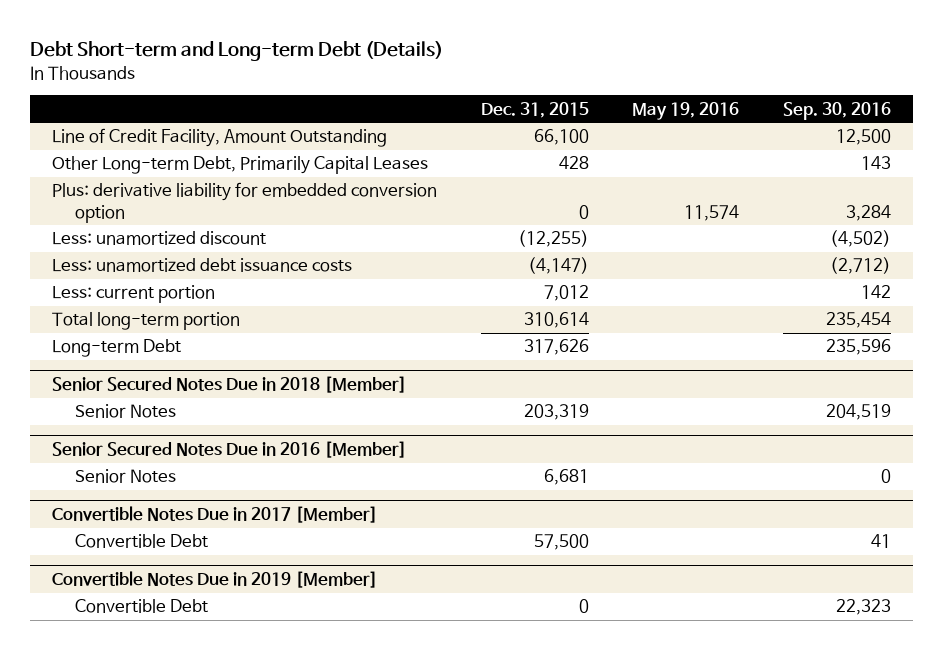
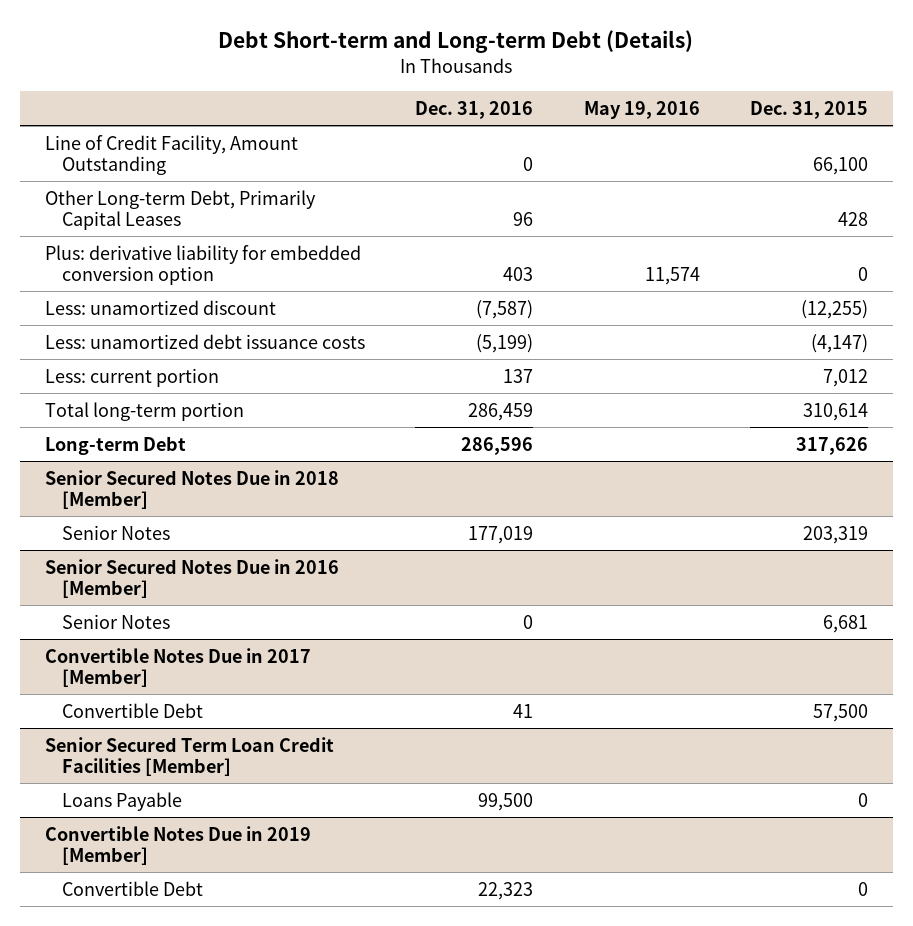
[783,101,892,120] Sep. 30, 2016 -> none
none -> [415,100,534,119] Dec. 31, 2016
none -> [45,736,335,776] Senior Secured Term Loan Credit Facilities [Member]
none -> [62,791,183,811] Loans Payable

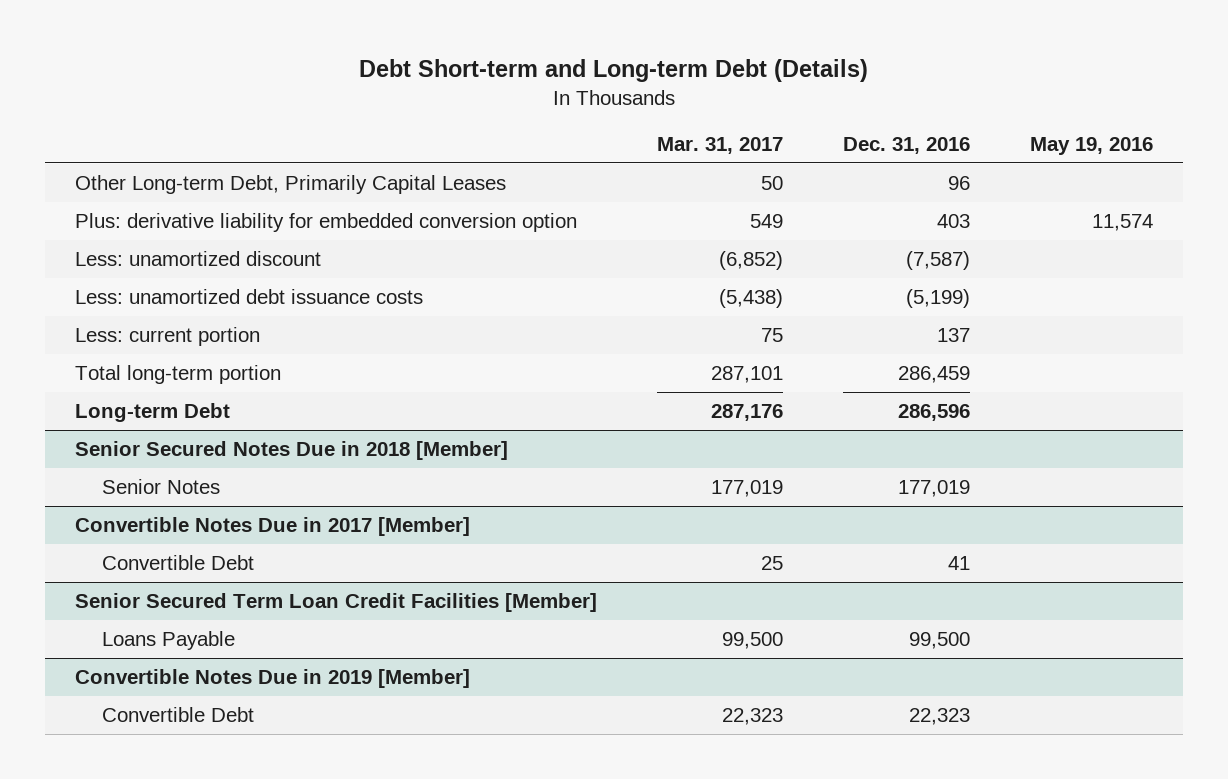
[749,100,868,119] Dec. 31, 2015 -> none
none -> [657,137,784,155] Mar. 31, 2017
[45,134,299,175] Line of Credit Facility, Amount Outstanding -> none
[45,558,340,598] Senior Secured Notes Due in 2016 [Member] -> none
[62,613,171,629] Senior Notes -> none

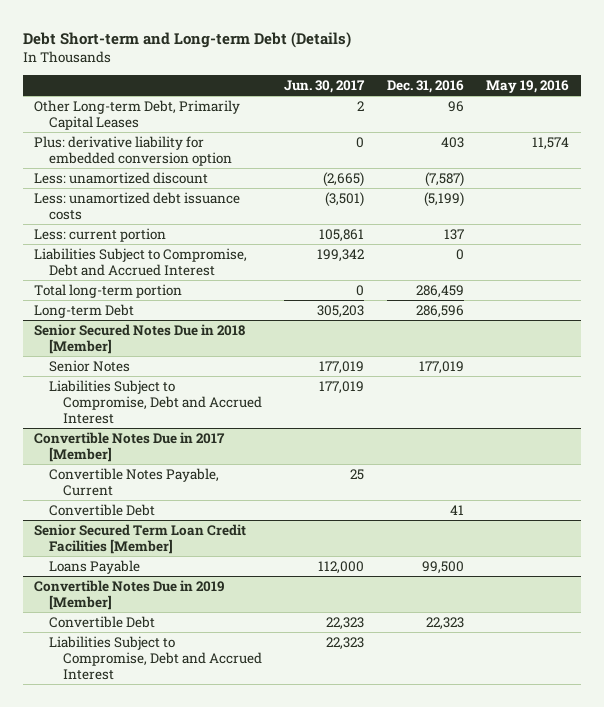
[657,137,784,155] Mar. 31, 2017 -> none
none -> [284,79,366,93] Jun. 30, 2017
none -> [34,247,248,276] Liabilities Subject to Compromise, Debt and Accrued Interest
none -> [48,379,262,424] Liabilities Subject to Compromise, Debt and Accrued Interest
none -> [48,467,219,496] Convertible Notes Payable, Current
none -> [48,635,262,680] Liabilities Subject to Compromise, Debt and Accrued Interest

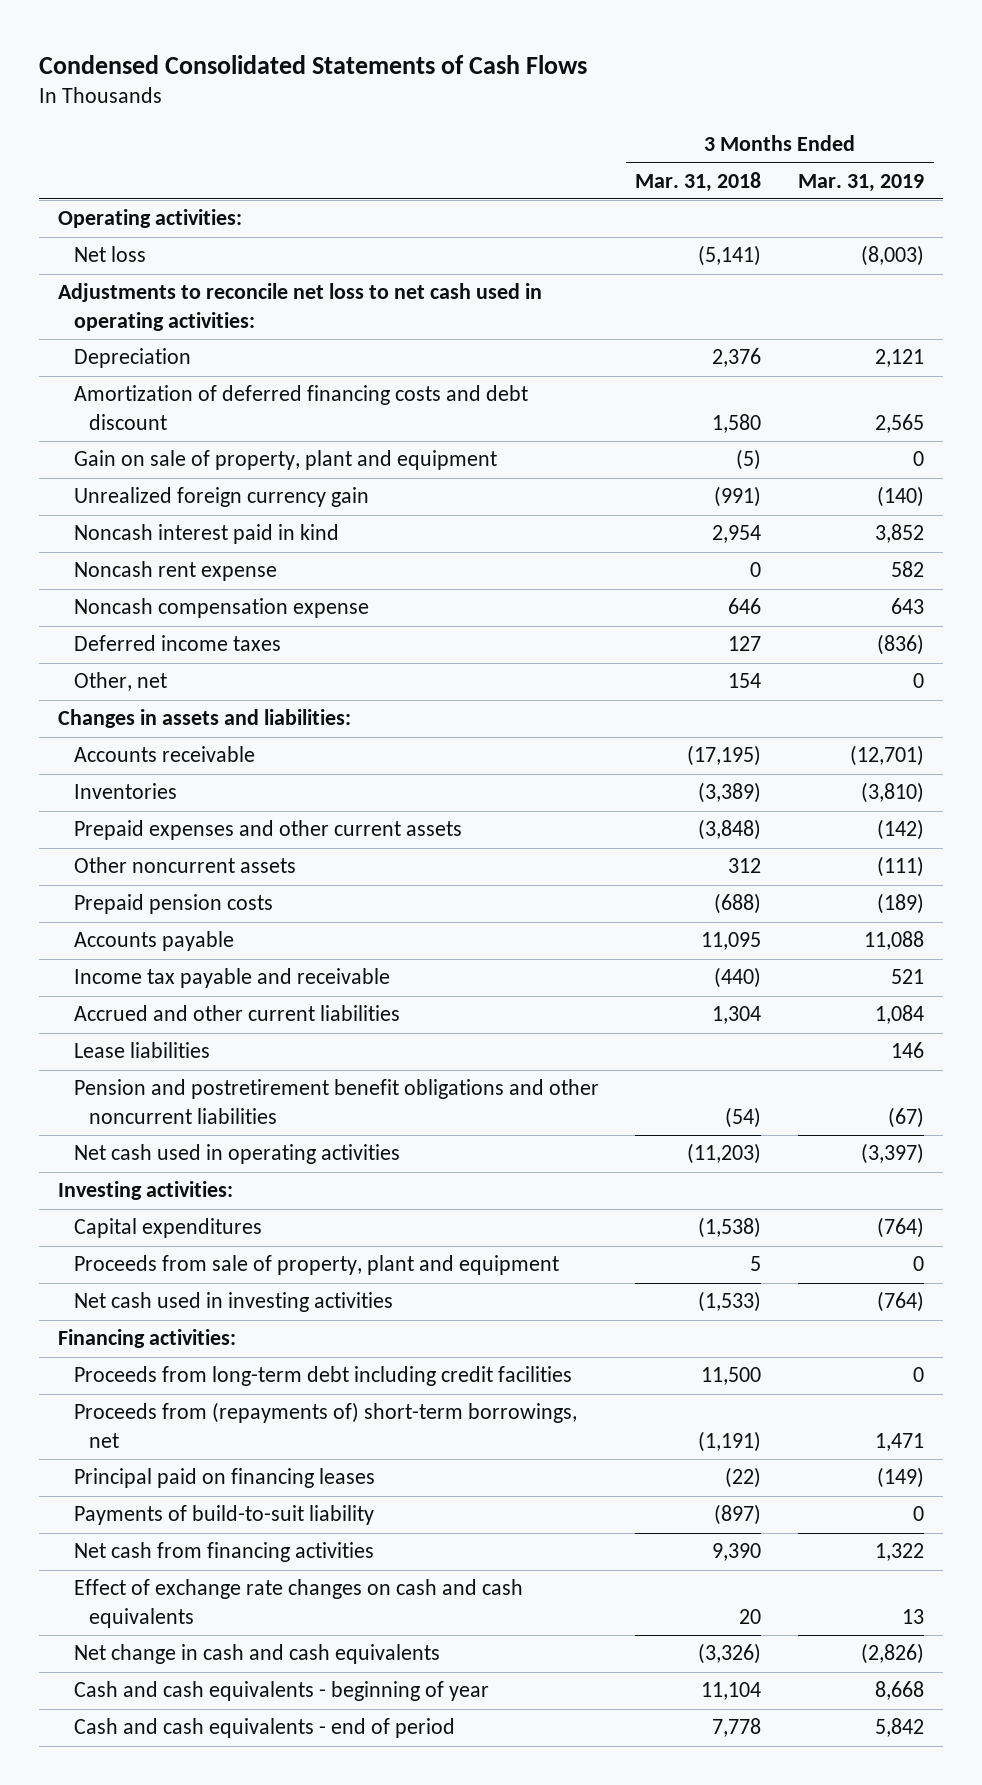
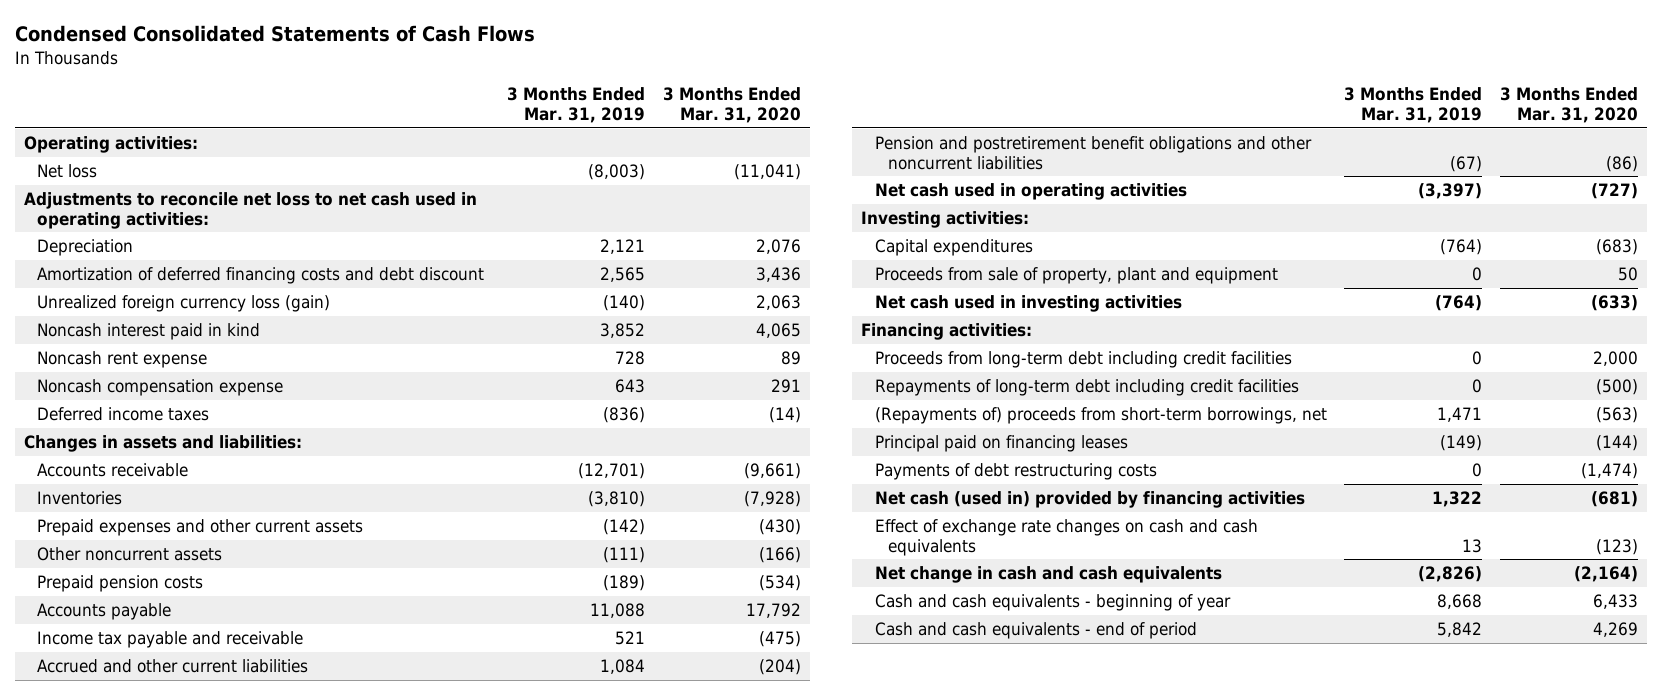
[635,171,762,192] Mar. 31, 2018 -> none
none -> [663,87,802,124] 3 Months Ended Mar. 31, 2020
[73,450,497,471] Gain on sale of property, plant and equipment -> none
[73,487,369,508] Unrealized foreign currency gain -> [37,294,331,312] Unrealized foreign currency loss (gain)
[891,561,925,578] 582 -> [615,350,646,365] 728
[73,672,167,692] Other, net -> none
[73,1042,210,1059] Lease liabilities -> none
none -> [874,378,1299,396] Repayments of long-term debt including credit facilities
[73,1402,577,1448] Proceeds from (repayments of) short-term borrowings, net -> [874,406,1327,424] (Repayments of) proceeds from short-term borrowings, net
[73,1505,374,1526] Payments of build-to-suit liability -> none
none -> [874,462,1157,480] Payments of debt restructuring costs
[73,1542,374,1563] Net cash from financing activities -> [874,490,1305,508] Net cash (used in) provided by financing activities

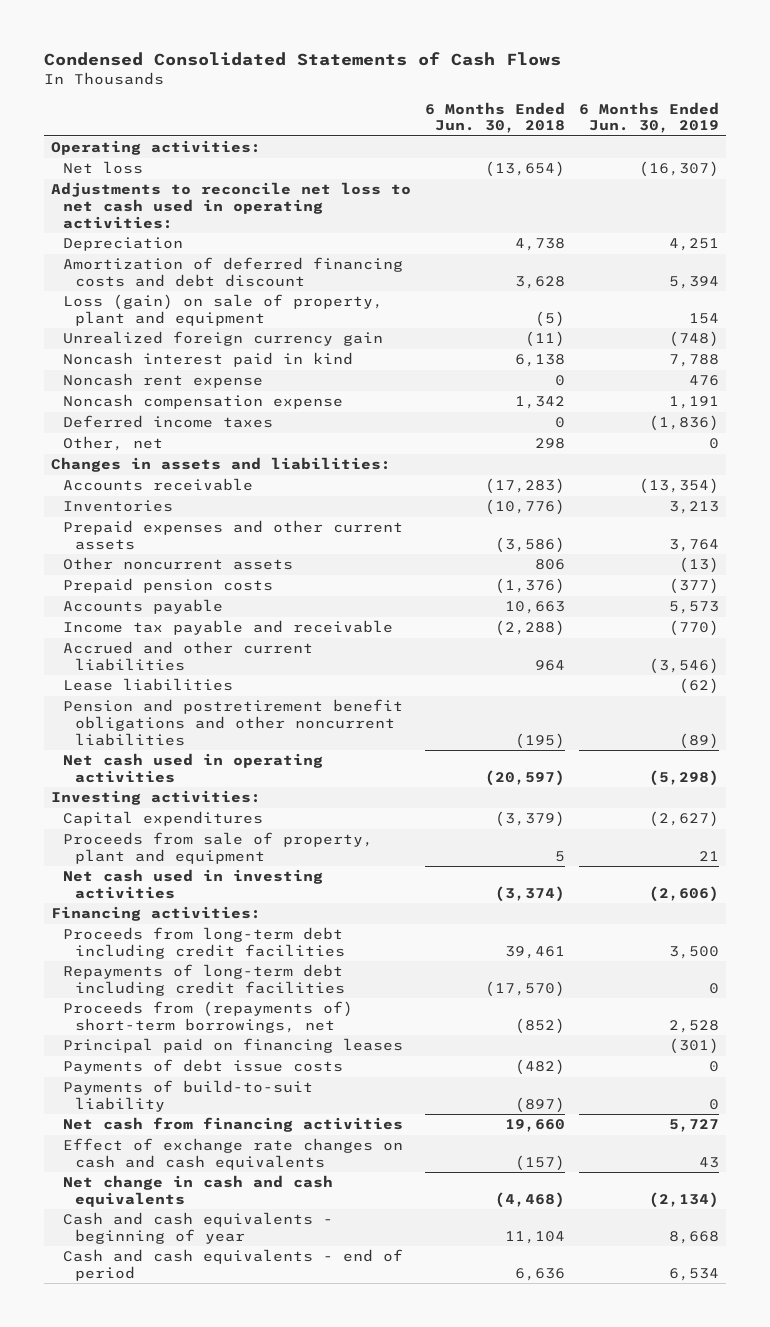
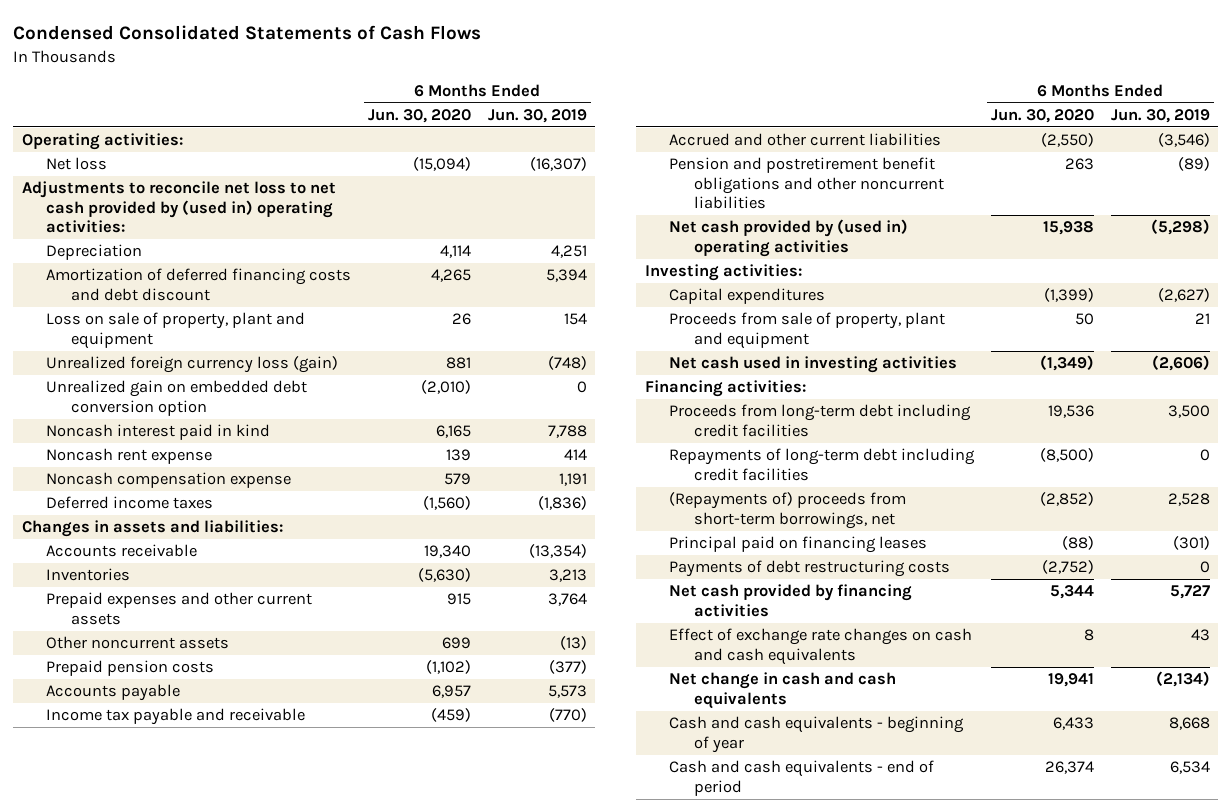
[425,101,566,134] 6 Months Ended Jun. 30, 2018 -> none
none -> [367,108,471,123] Jun. 30, 2020
[50,182,411,229] Adjustments to reconcile net loss to net cash used in operating activities: -> [21,181,336,233] Adjustments to reconcile net loss to net cash provided by (used in) operating activities:
[62,294,383,326] Loss (gain) on sale of property, plant and equipment -> [46,312,306,349] Loss on sale of property, plant and equipment
[62,331,383,347] Unrealized foreign currency gain -> [46,356,339,374] Unrealized foreign currency loss (gain)
none -> [46,380,308,416] Unrealized gain on embedded debt conversion option
[689,375,720,387] 476 -> [563,449,587,461] 414
[62,436,163,452] Other, net -> none
[62,678,233,692] Lease liabilities -> none
[62,753,323,783] Net cash used in operating activities -> [669,219,909,257] Net cash provided by (used in) operating activities
[62,1001,353,1033] Proceeds from (repayments of) short-term borrowings, net -> [669,492,907,529] (Repayments of) proceeds from short-term borrowings, net
[62,1080,313,1112] Payments of build-to-suit liability -> none
[62,1059,343,1075] Payments of debt issue costs -> [669,560,951,578] Payments of debt restructuring costs
[62,1117,403,1133] Net cash from financing activities -> [669,584,913,617] Net cash provided by financing activities

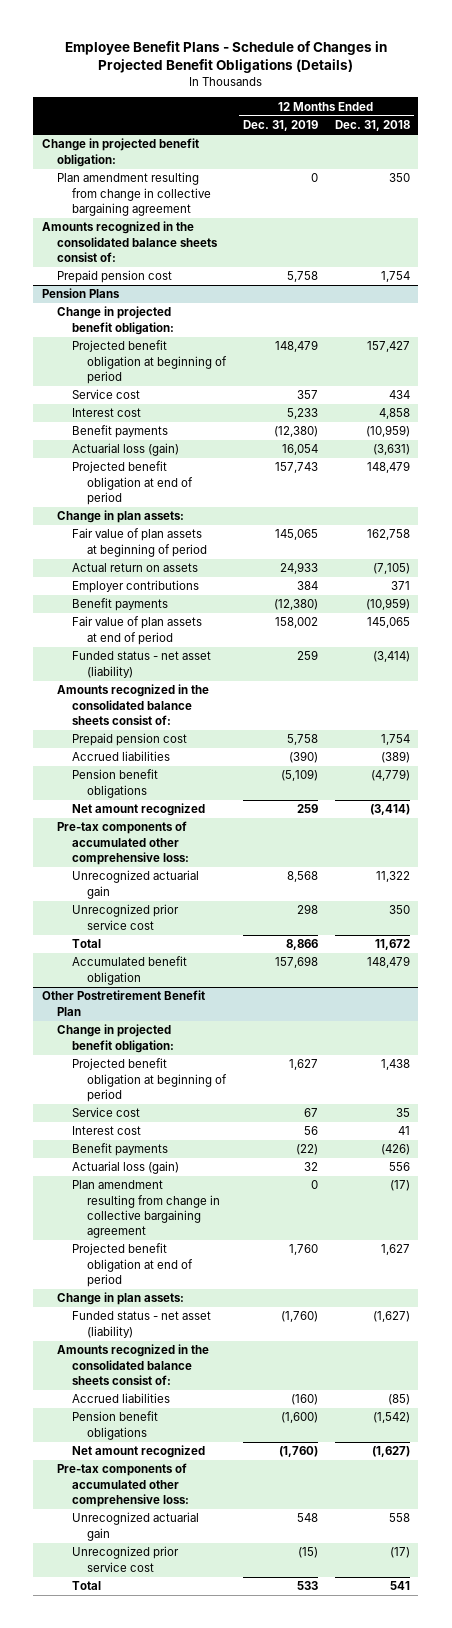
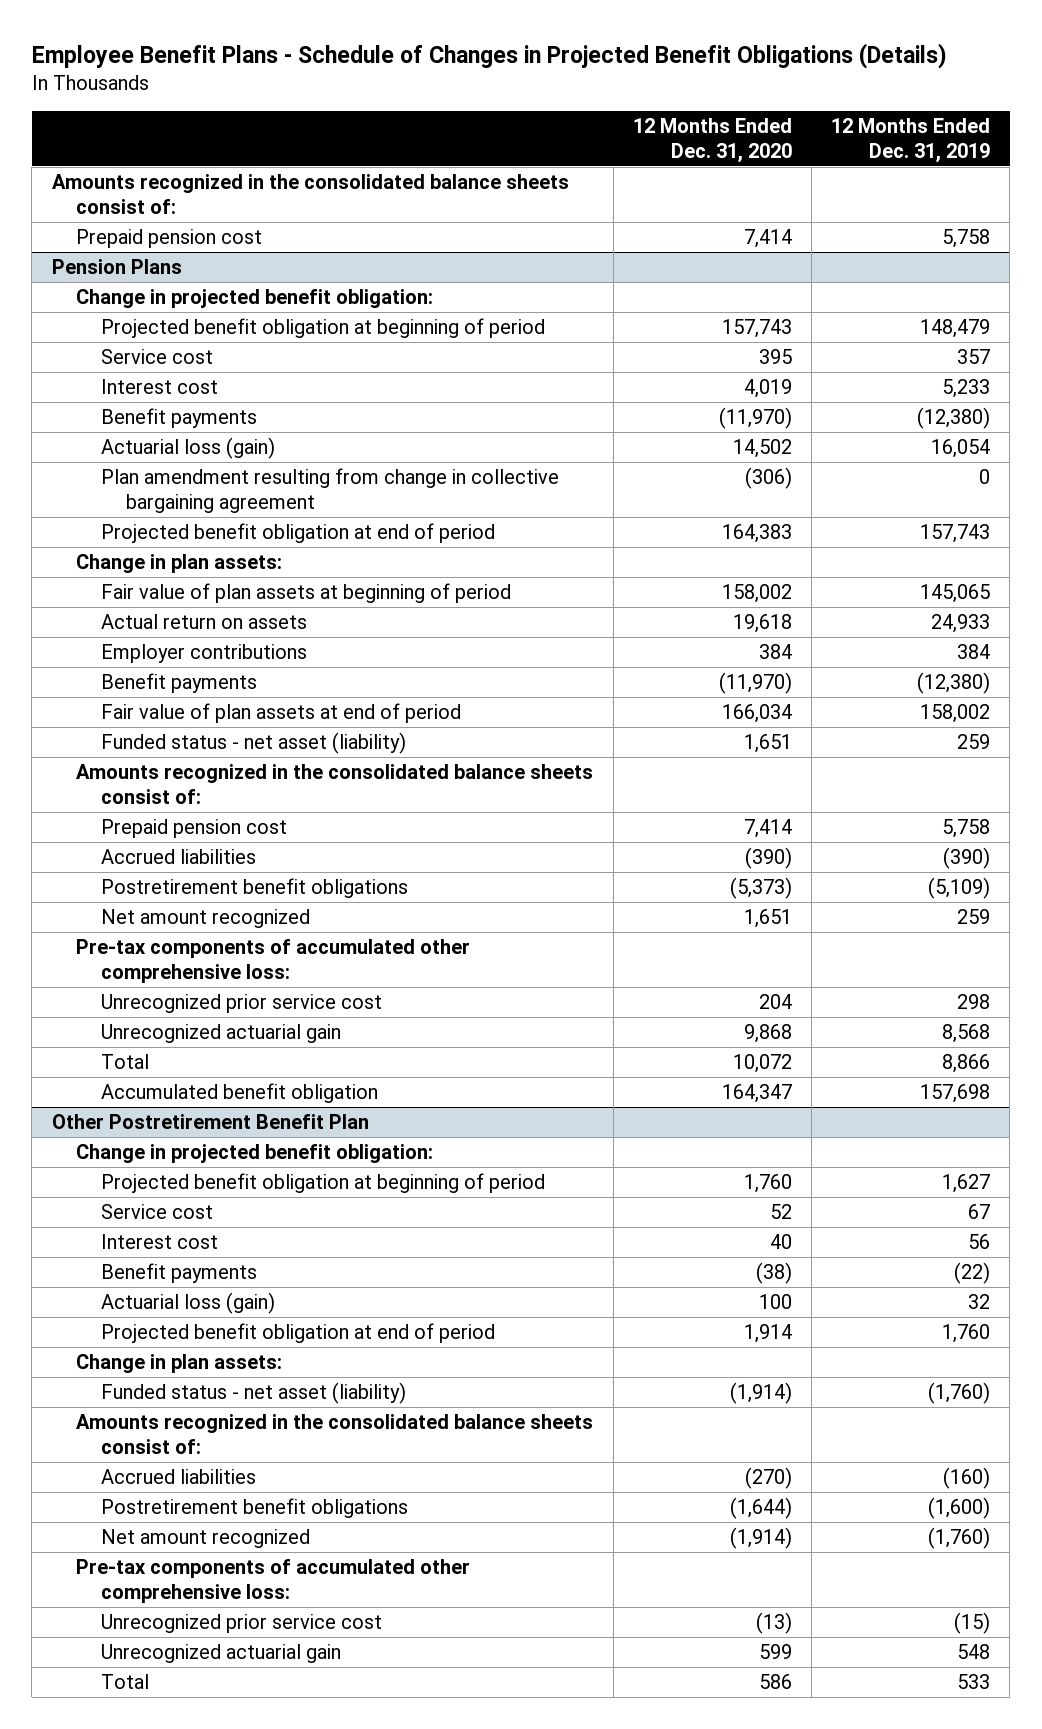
[334,120,410,132] Dec. 31, 2018 -> none
none -> [632,117,792,163] 12 Months Ended Dec. 31, 2020
[41,138,199,167] Change in projected benefit obligation: -> none
[56,172,211,216] Plan amendment resulting from change in collective bargaining agreement -> none
none -> [101,468,560,514] Plan amendment resulting from change in collective bargaining agreement
[71,769,158,798] Pension benefit obligations -> [101,878,409,899] Postretirement benefit obligations
[71,870,199,899] Unrecognized actuarial gain -> [101,1024,342,1044] Unrecognized actuarial gain
[71,1180,220,1238] Plan amendment resulting from change in collective bargaining agreement -> none
[71,1411,158,1440] Pension benefit obligations -> [101,1498,409,1519] Postretirement benefit obligations
[71,1512,199,1541] Unrecognized actuarial gain -> [101,1644,342,1664] Unrecognized actuarial gain

